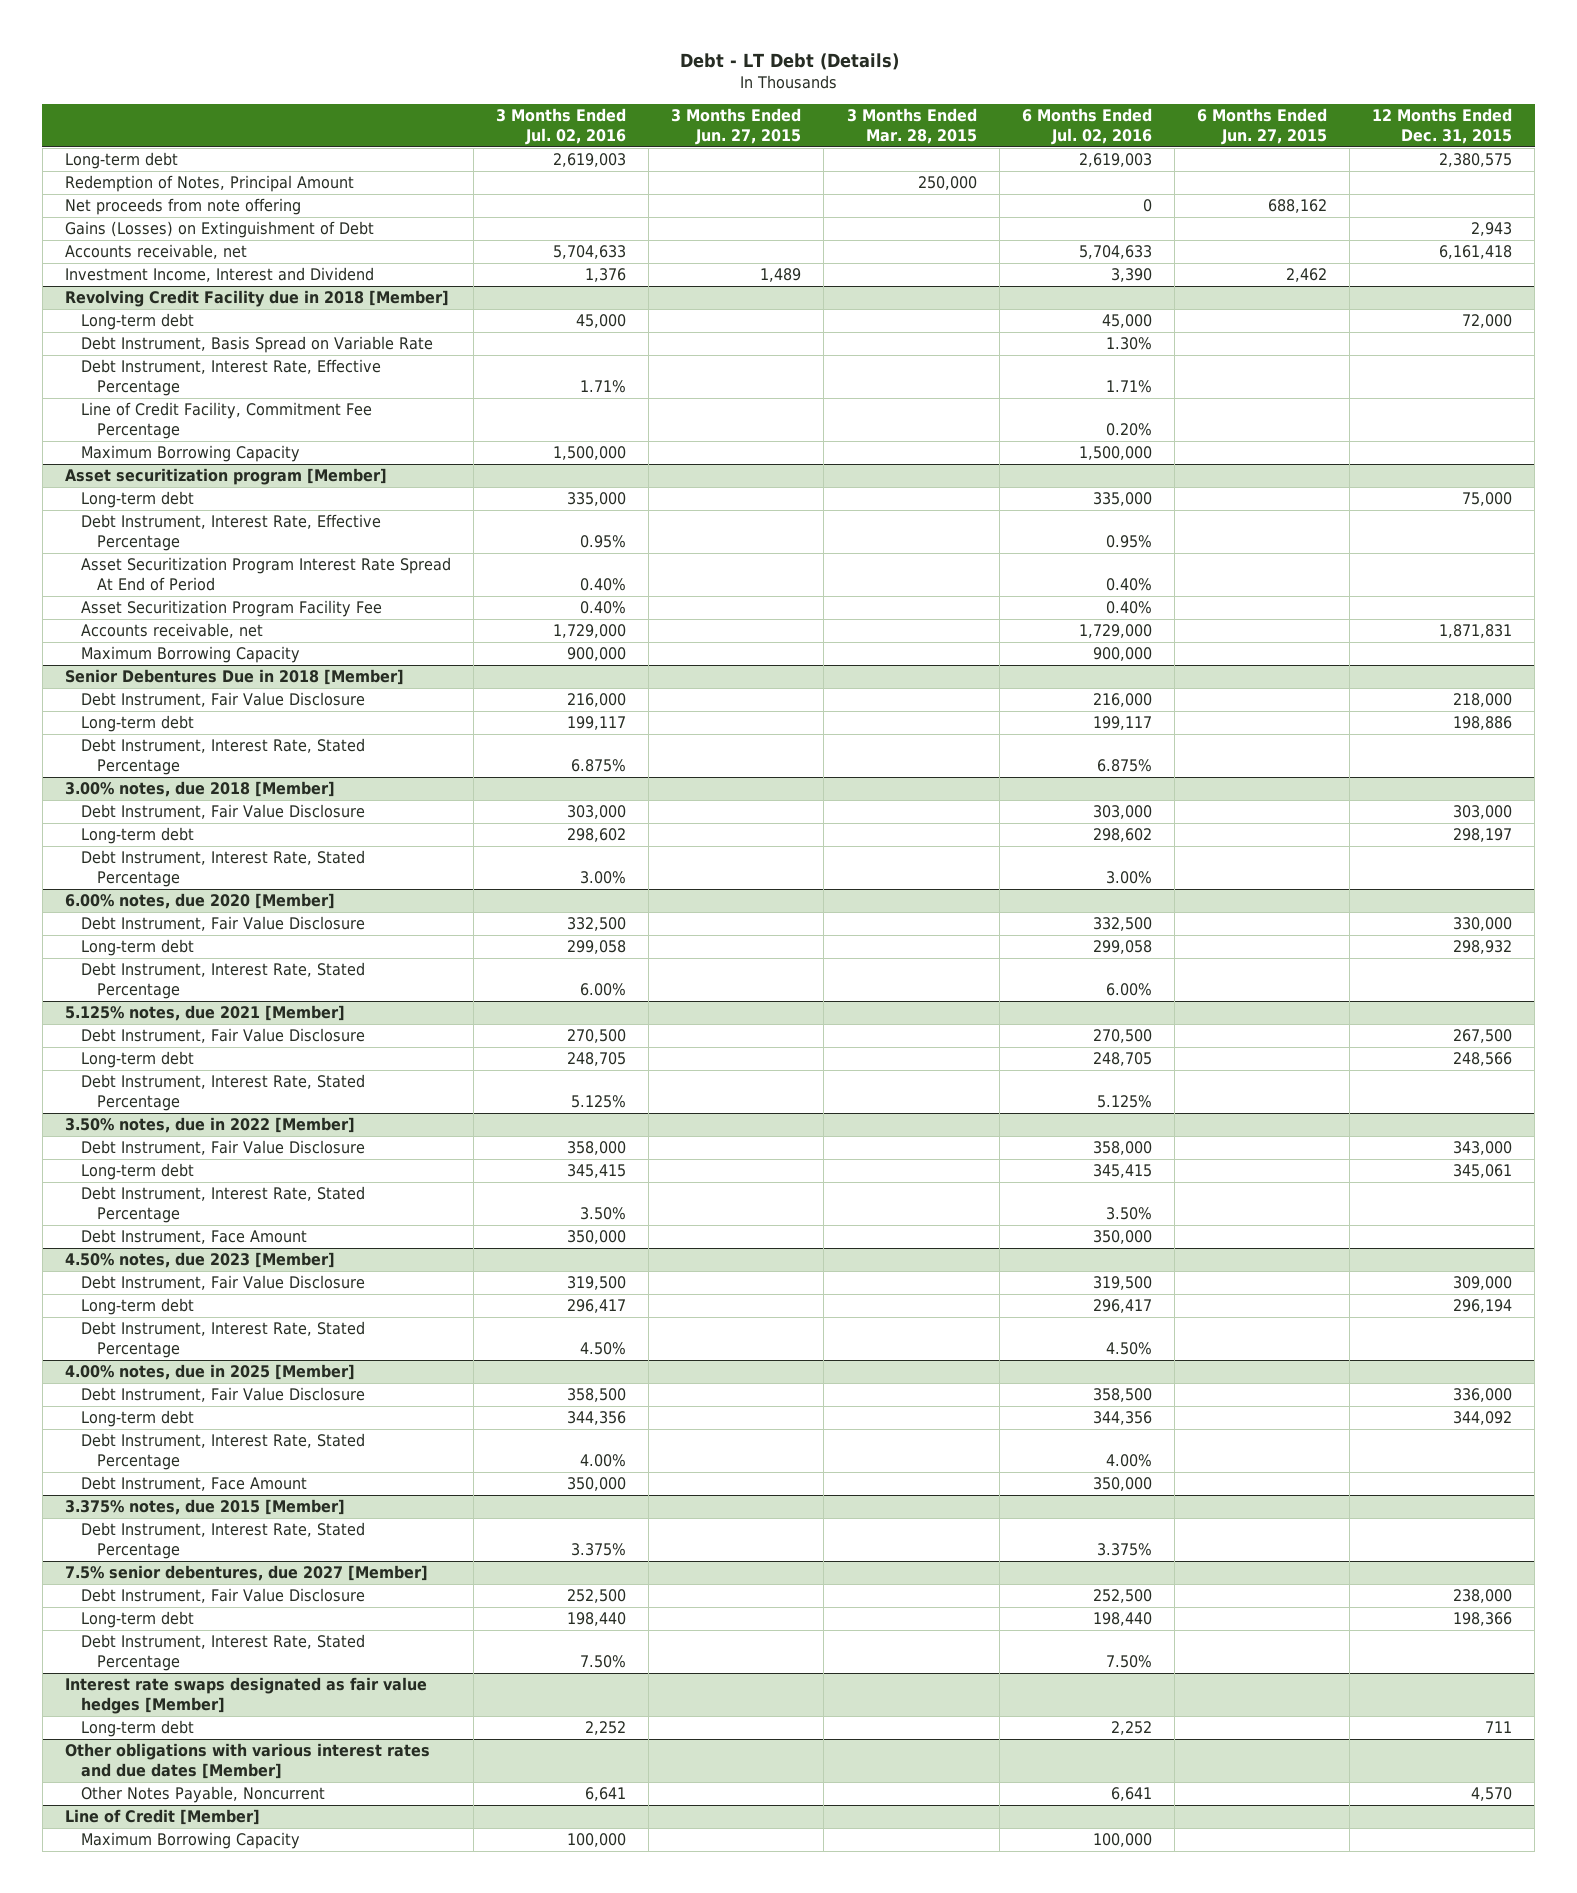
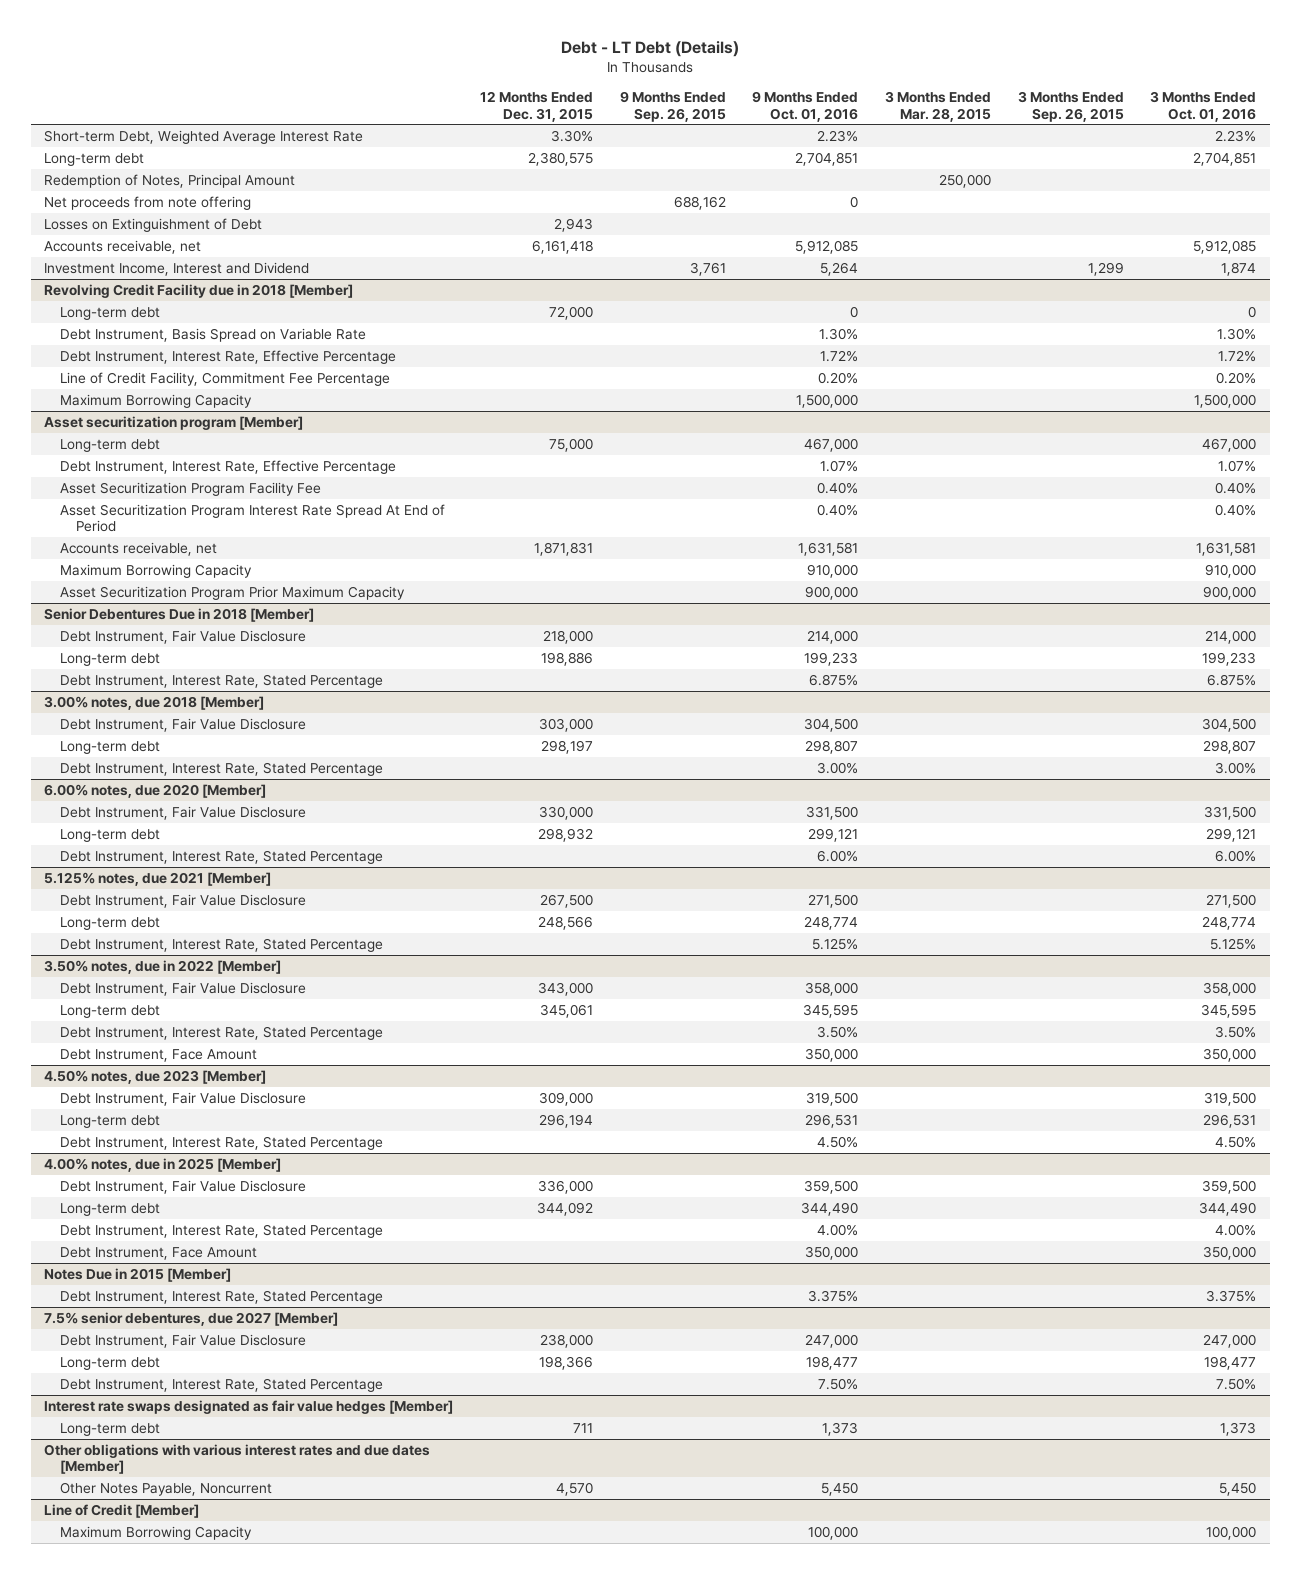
[496,108,627,145] 3 Months Ended Jul. 02, 2016 -> none
[671,108,802,145] 3 Months Ended Jun. 27, 2015 -> none
[1021,108,1152,145] 6 Months Ended Jul. 02, 2016 -> none
[1197,108,1328,145] 6 Months Ended Jun. 27, 2015 -> none
none -> [619,91,726,122] 9 Months Ended Sep. 26, 2015
none -> [752,91,859,122] 9 Months Ended Oct. 01, 2016
none -> [1017,91,1124,122] 3 Months Ended Sep. 26, 2015
none -> [1150,91,1257,122] 3 Months Ended Oct. 01, 2016
none -> [44,129,364,144] Short-term Debt, Weighted Average Interest Rate
[64,221,374,239] Gains (Losses) on Extinguishment of Debt -> [44,217,263,232] Losses on Extinguishment of Debt
[80,557,451,591] Asset Securitization Program Interest Rate Spread At End of Period -> [60,503,446,533] Asset Securitization Program Interest Rate Spread At End of Period
none -> [60,585,406,600] Asset Securitization Program Prior Maximum Capacity
[64,1499,345,1516] 3.375% notes, due 2015 [Member] -> [44,1267,232,1282] Notes Due in 2015 [Member]

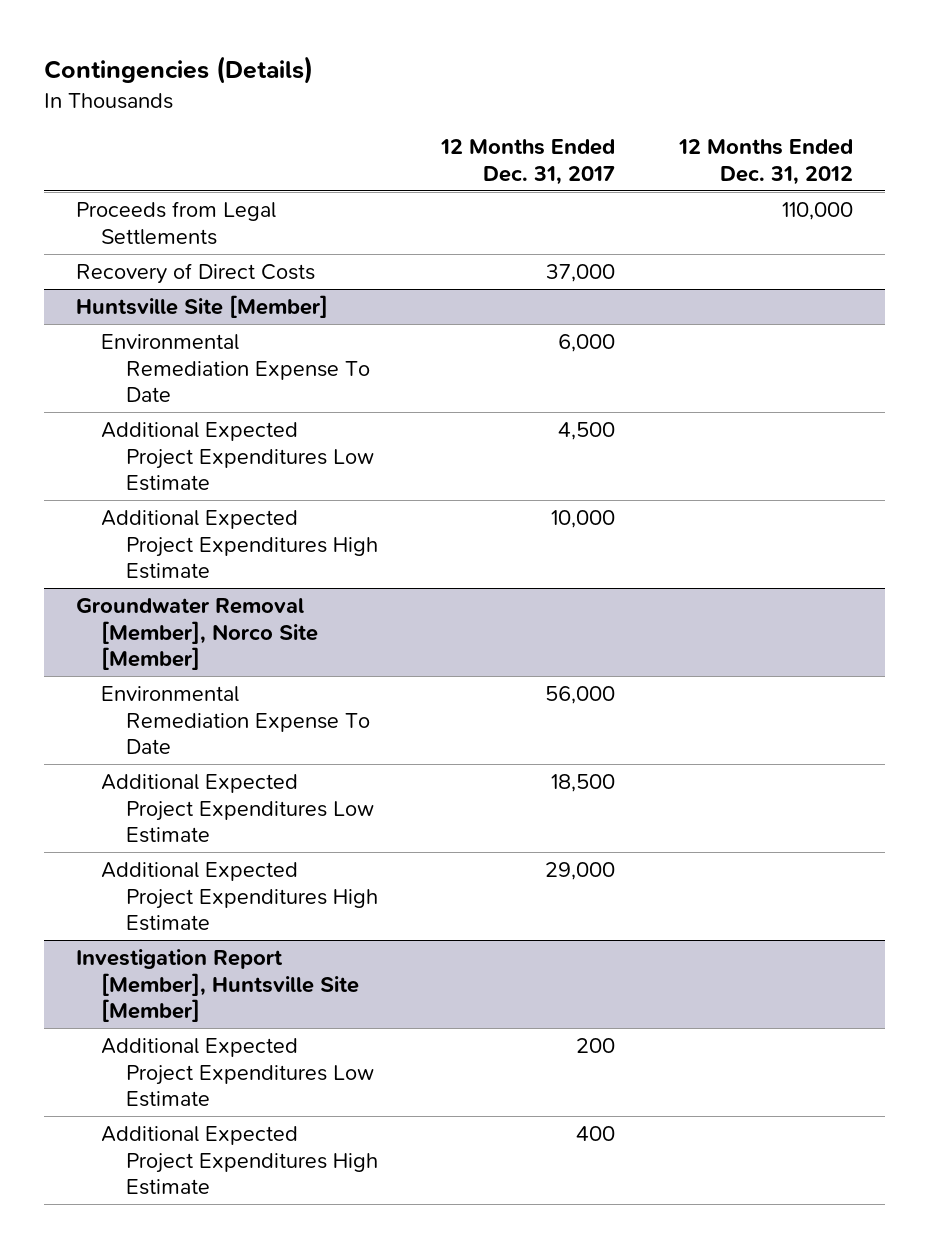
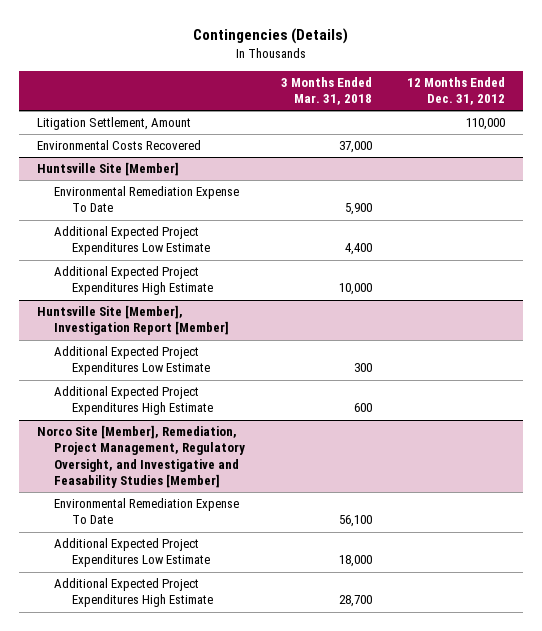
[440,139,616,186] 12 Months Ended Dec. 31, 2017 -> none
none -> [280,77,372,106] 3 Months Ended Mar. 31, 2018
[75,200,276,245] Proceeds from Legal Settlements -> none
none -> [37,117,192,131] Litigation Settlement, Amount
[75,262,315,284] Recovery of Direct Costs -> [37,140,202,151] Environmental Costs Recovered
[75,597,318,671] Groundwater Removal [Member], Norco Site [Member] -> none
[100,685,370,755] Environmental Remediation Expense To Date -> none
[100,773,374,844] Additional Expected Project Expenditures Low Estimate -> none
[100,861,378,932] Additional Expected Project Expenditures High Estimate -> none
[75,948,359,1023] Investigation Report [Member], Huntsville Site [Member] -> [37,305,230,336] Huntsville Site [Member], Investigation Report [Member]
none -> [37,425,246,488] Norco Site [Member], Remediation, Project Management, Regulatory Oversight, and Investigative and Feasability Studies [Member]
none -> [54,498,240,525] Environmental Remediation Expense To Date
none -> [54,538,210,568] Additional Expected Project Expenditures Low Estimate
none -> [54,578,213,608] Additional Expected Project Expenditures High Estimate

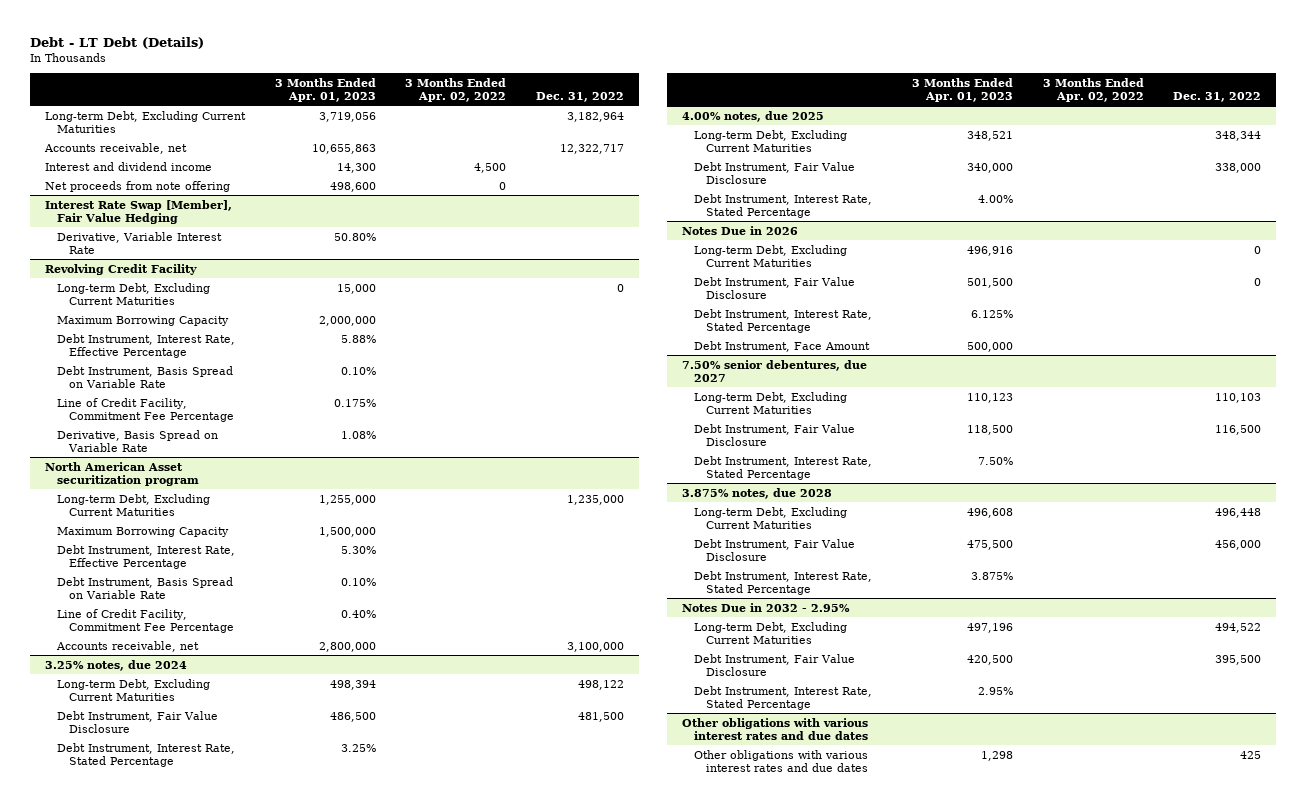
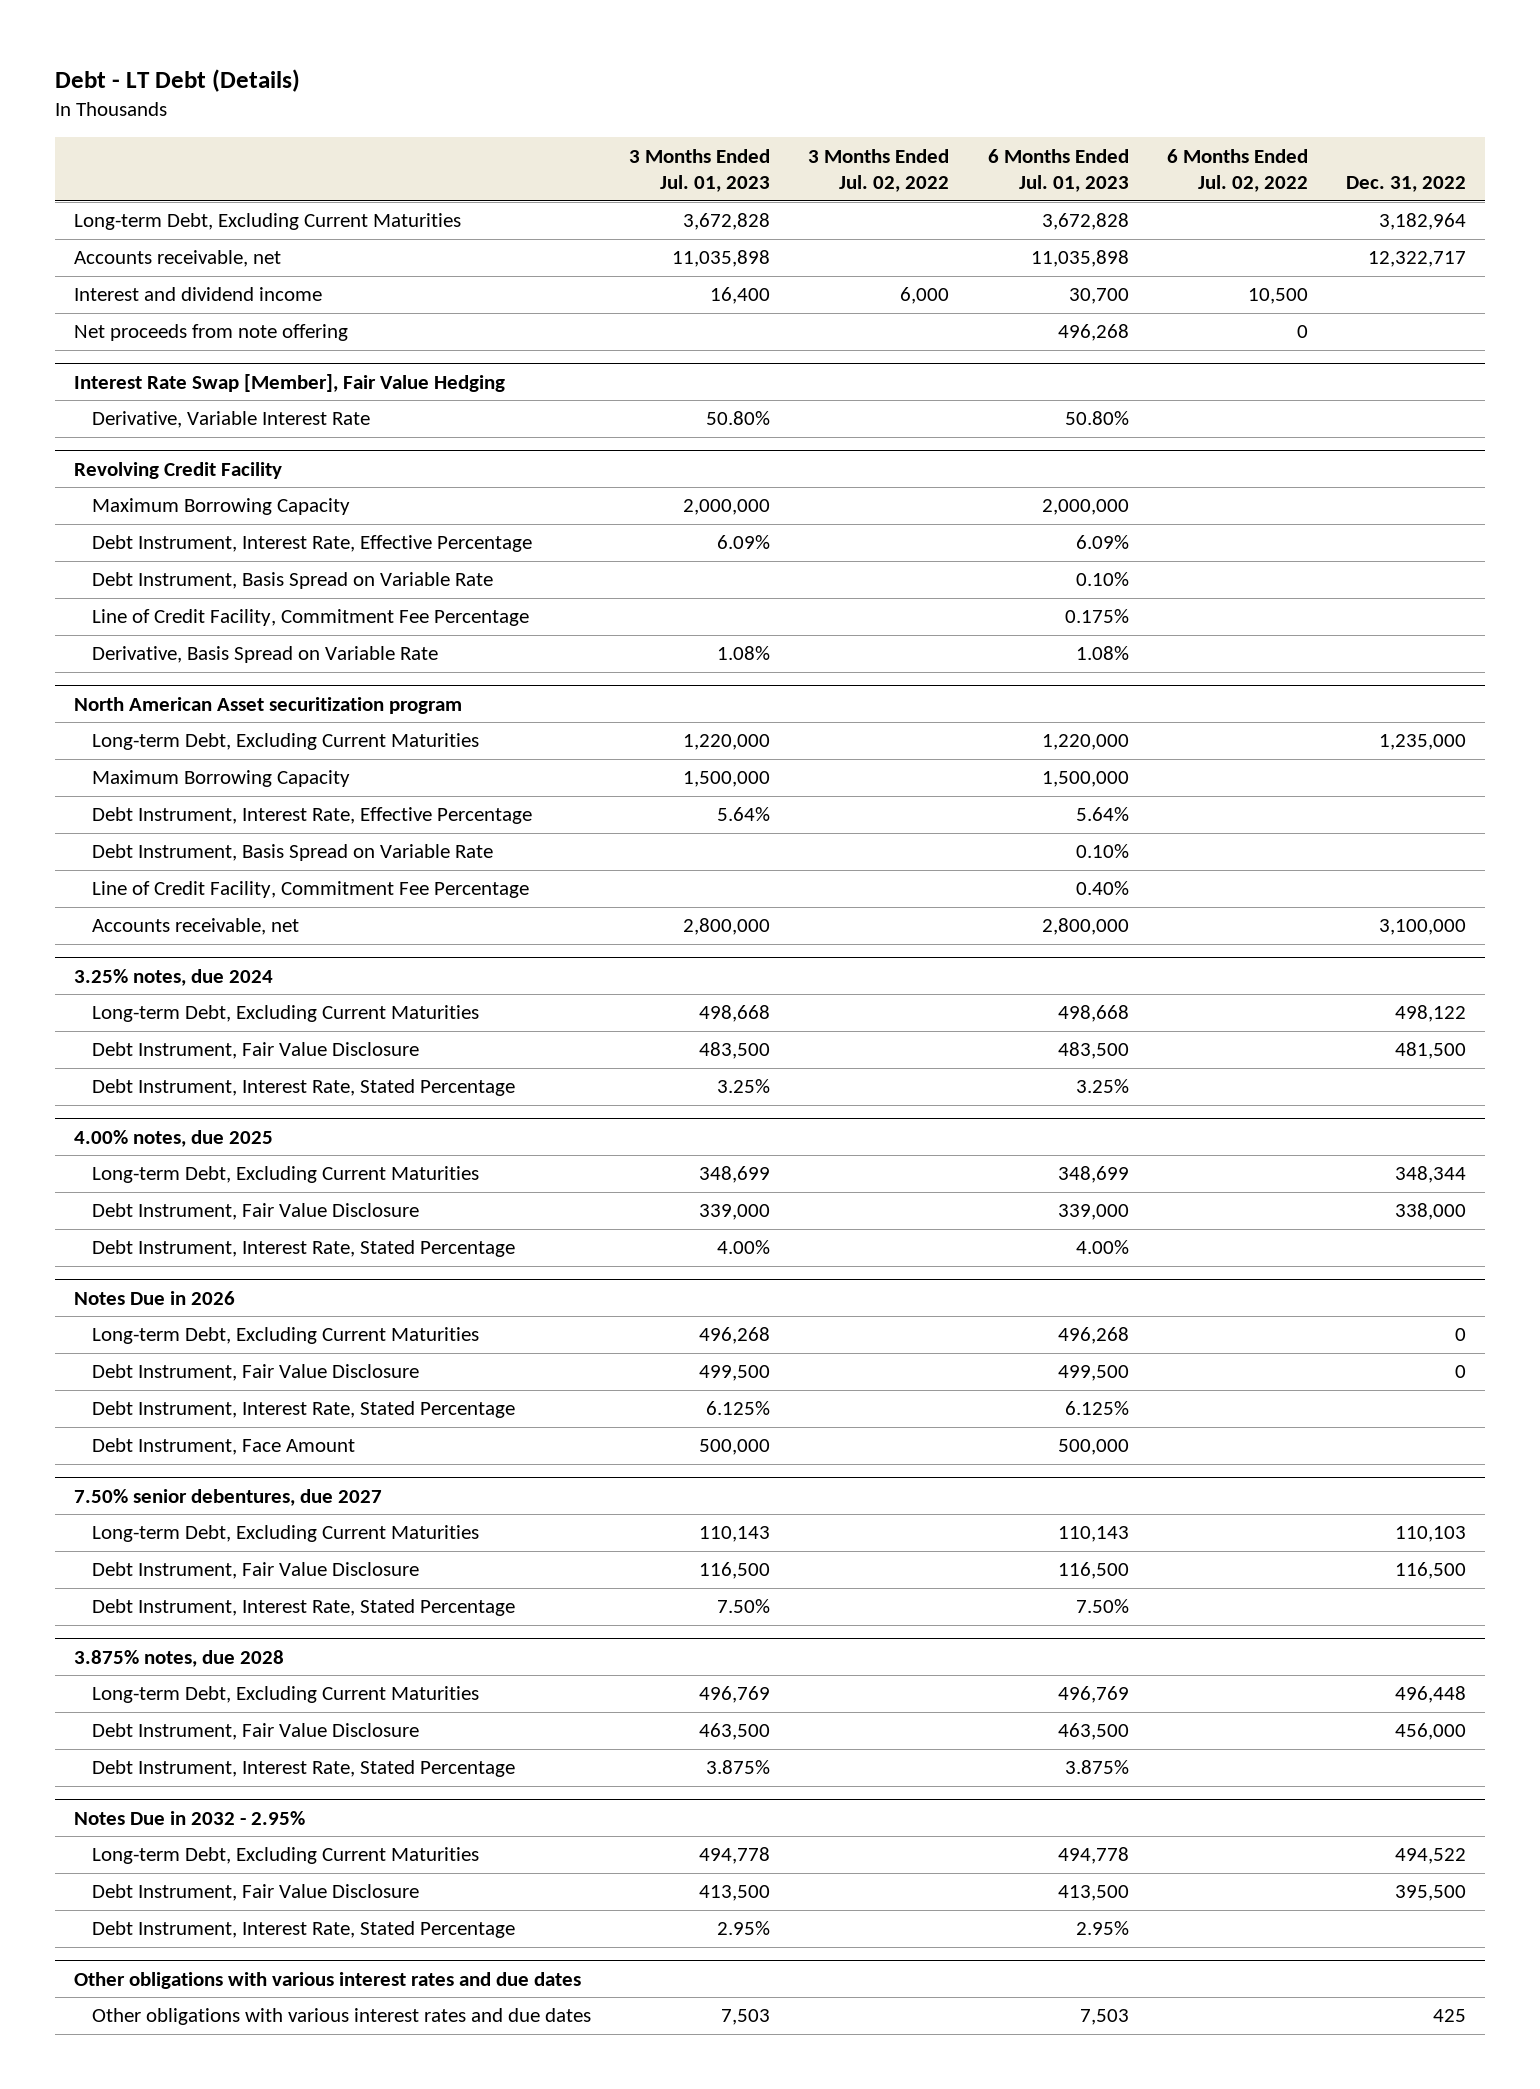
[274,77,376,102] 3 Months Ended Apr. 01, 2023 -> none
[405,77,507,102] 3 Months Ended Apr. 02, 2022 -> none
none -> [629,148,771,192] 3 Months Ended Jul. 01, 2023
none -> [808,148,950,192] 3 Months Ended Jul. 02, 2022
none -> [987,148,1129,192] 6 Months Ended Jul. 01, 2023
none -> [1166,148,1308,192] 6 Months Ended Jul. 02, 2022
[56,282,210,305] Long-term Debt, Excluding Current Maturities -> none

